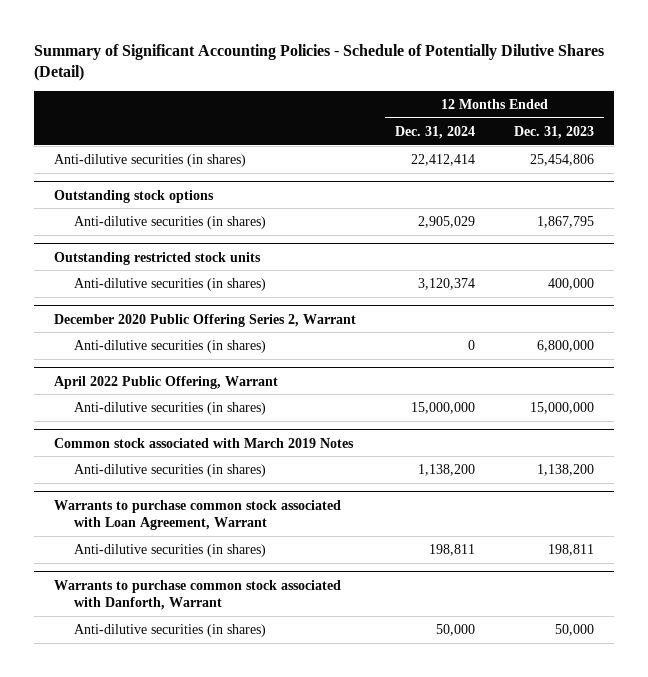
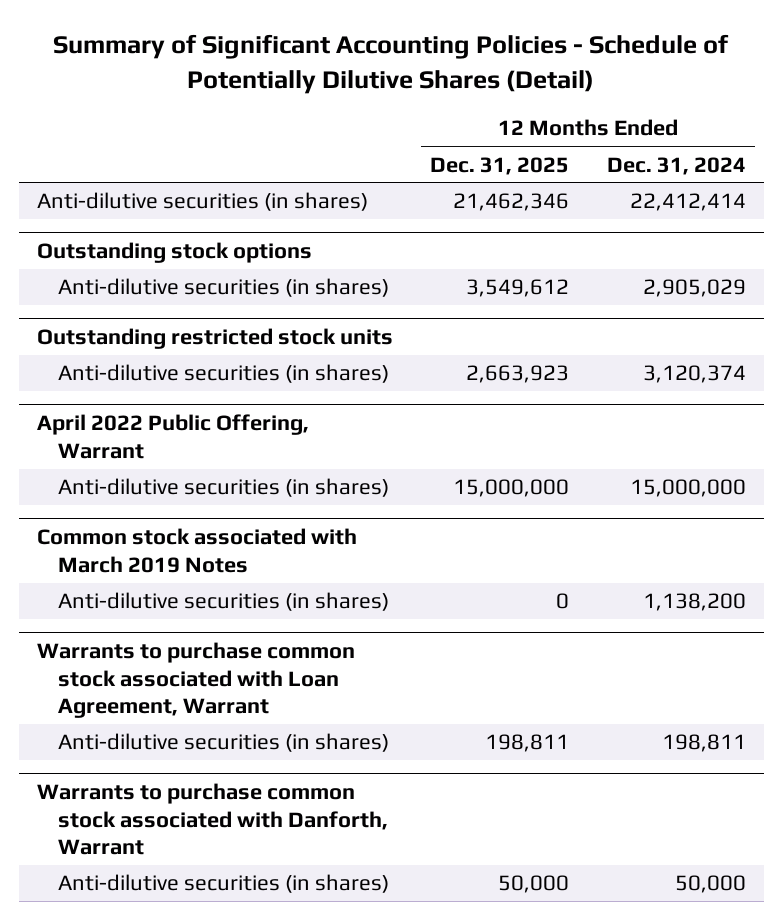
[514,125,595,139] Dec. 31, 2023 -> none
none -> [430,156,570,175] Dec. 31, 2025
[53,313,356,327] December 2020 Public Offering Series 2, Warrant -> none
[73,339,266,353] Anti-dilutive securities (in shares) -> none

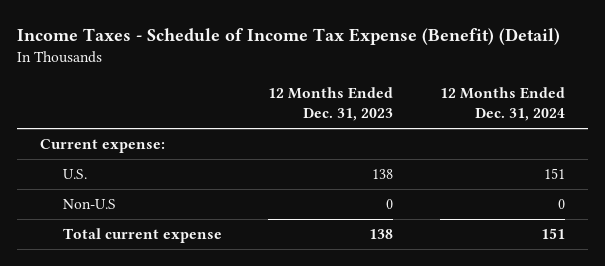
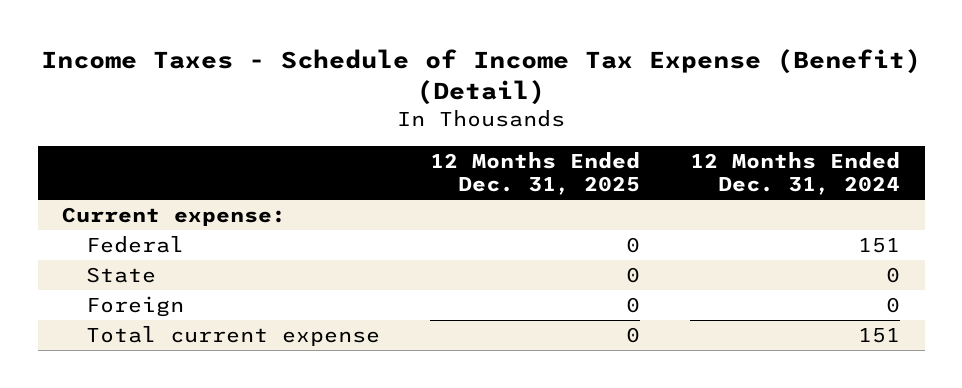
[268,87,394,122] 12 Months Ended Dec. 31, 2023 -> none
none -> [430,151,641,196] 12 Months Ended Dec. 31, 2025
[62,168,87,179] U.S. -> [86,235,185,253] Federal
none -> [86,266,157,283] State
[62,198,116,209] Non-U.S -> [86,295,185,317] Foreign

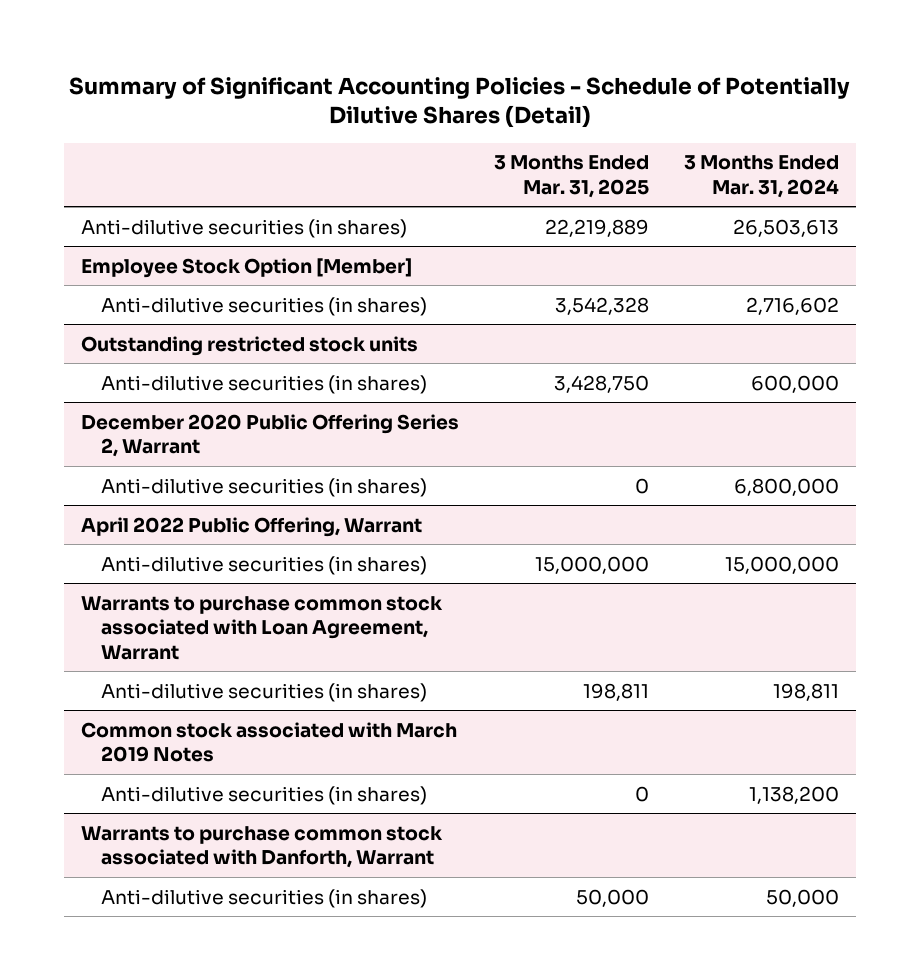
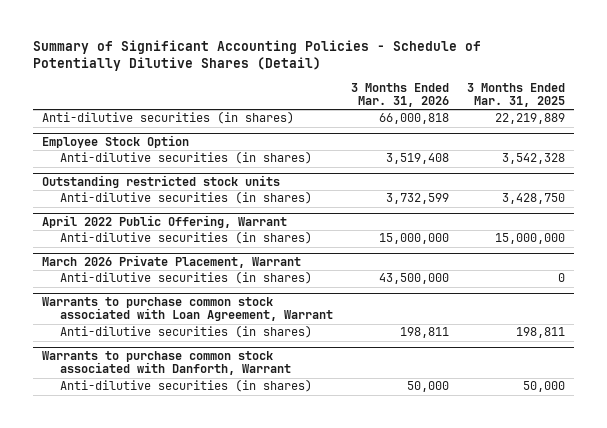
[683,155,839,198] 3 Months Ended Mar. 31, 2024 -> none
none -> [350,82,449,108] 3 Months Ended Mar. 31, 2026
[81,257,413,278] Employee Stock Option [Member] -> [42,135,190,149] Employee Stock Option
[81,413,460,458] December 2020 Public Offering Series 2, Warrant -> none
[101,477,428,497] Anti-dilutive securities (in shares) -> none
none -> [42,255,302,269] March 2026 Private Placement, Warrant
none -> [59,271,312,285] Anti-dilutive securities (in shares)
[81,721,458,763] Common stock associated with March 2019 Notes -> none
[101,785,428,805] Anti-dilutive securities (in shares) -> none

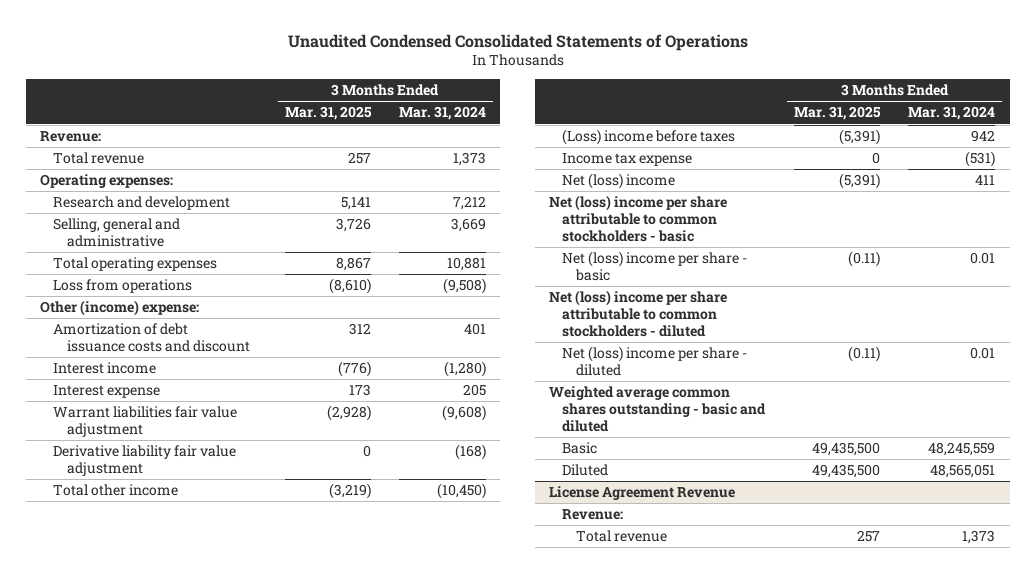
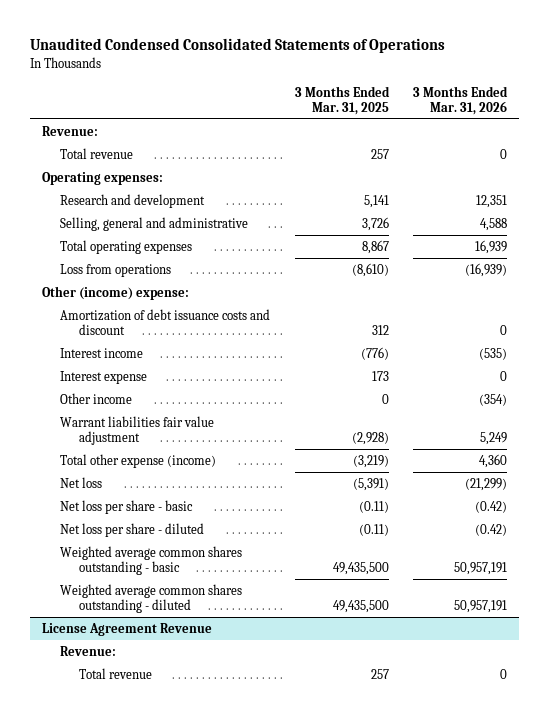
[399,106,487,121] Mar. 31, 2024 -> none
none -> [413,85,509,116] 3 Months Ended Mar. 31, 2026
none -> [60,392,133,404] Other income
[53,445,237,477] Derivative liability fair value adjustment -> none
[562,129,736,146] (Loss) income before taxes -> none
[562,153,693,167] Income tax expense -> none
[548,195,727,243] Net (loss) income per share attributable to common stockholders - basic -> none
[548,290,727,338] Net (loss) income per share attributable to common stockholders - diluted -> none
[548,386,767,433] Weighted average common shares outstanding - basic and diluted -> none
[53,484,179,497] Total other income -> [60,453,217,468] Total other expense (income)
[562,173,676,190] Net (loss) income -> [60,476,103,488] Net loss
[562,251,748,282] Net (loss) income per share - basic -> [60,499,194,514] Net loss per share - basic
[562,346,748,377] Net (loss) income per share - diluted -> [60,522,205,537] Net loss per share - diluted
[562,442,598,455] Basic -> [60,545,243,575] Weighted average common shares outstanding - basic
[562,464,609,477] Diluted -> [60,583,243,613] Weighted average common shares outstanding - diluted

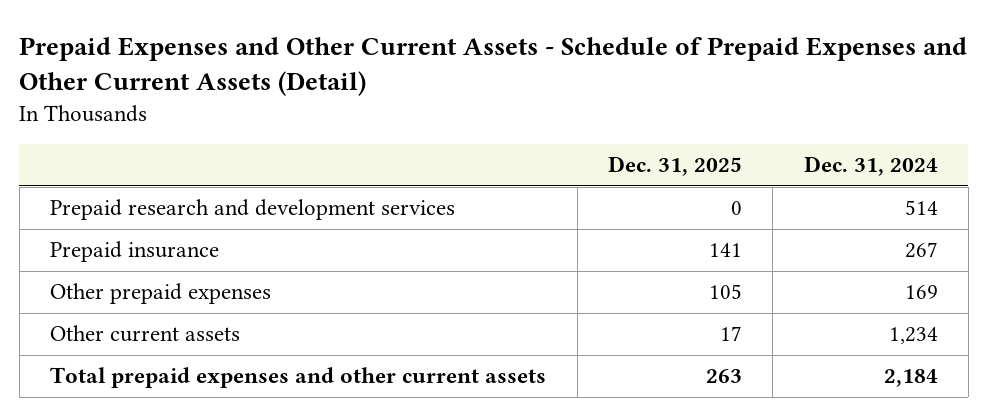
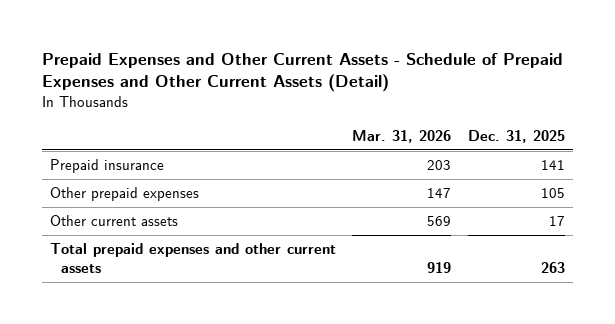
[803,156,938,177] Dec. 31, 2024 -> none
none -> [352,129,452,143] Mar. 31, 2026
[50,199,456,221] Prepaid research and development services -> none

